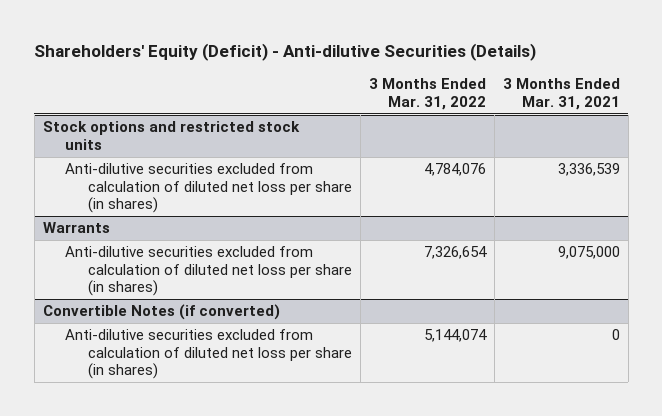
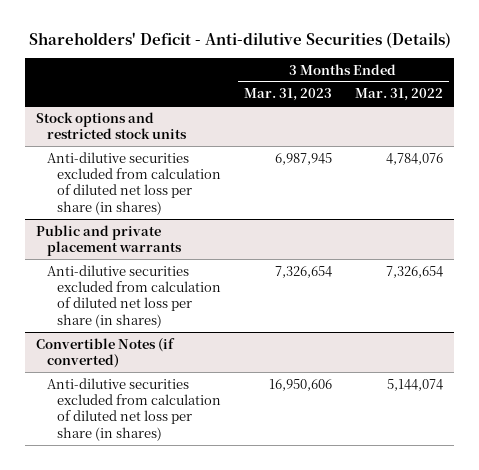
[34,43,537,62] Shareholders' Equity (Deficit) - Anti-dilutive Securities (Details) -> [28,32,451,49] Shareholders' Deficit - Anti-dilutive Securities (Details)
[502,78,620,110] 3 Months Ended Mar. 31, 2021 -> none
none -> [243,88,332,102] Mar. 31, 2023
[42,222,110,234] Warrants -> [36,224,182,257] Public and private placement warrants

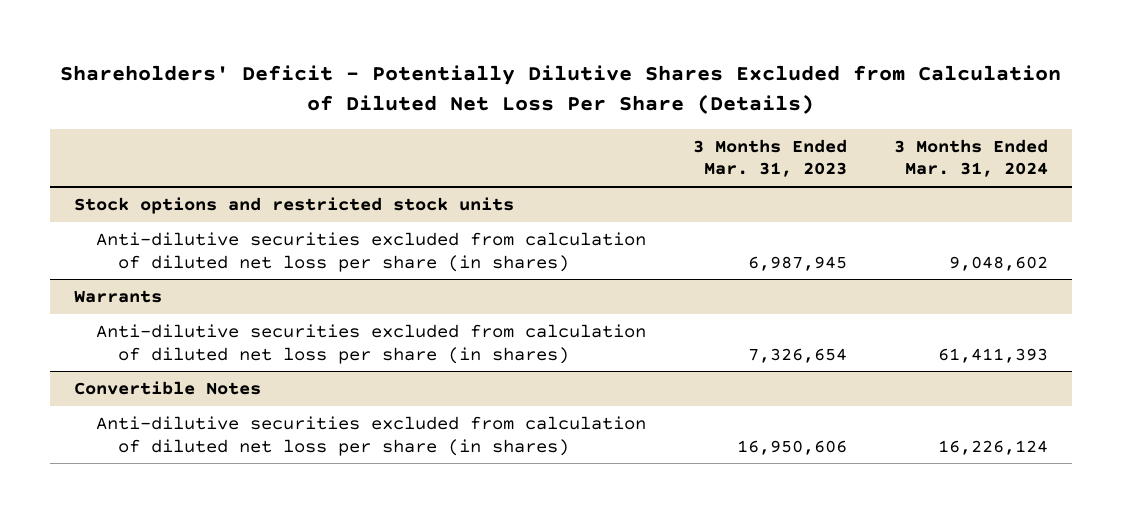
[28,32,451,49] Shareholders' Deficit - Anti-dilutive Securities (Details) -> [59,64,1061,114] Shareholders' Deficit - Potentially Dilutive Shares Excluded from Calculation of Diluted Net Loss Per Share (Details)
[354,88,443,102] Mar. 31, 2022 -> none
none -> [894,138,1049,178] 3 Months Ended Mar. 31, 2024
[36,224,182,257] Public and private placement warrants -> [73,290,162,304] Warrants
[36,337,176,369] Convertible Notes (if converted) -> [73,381,261,396] Convertible Notes

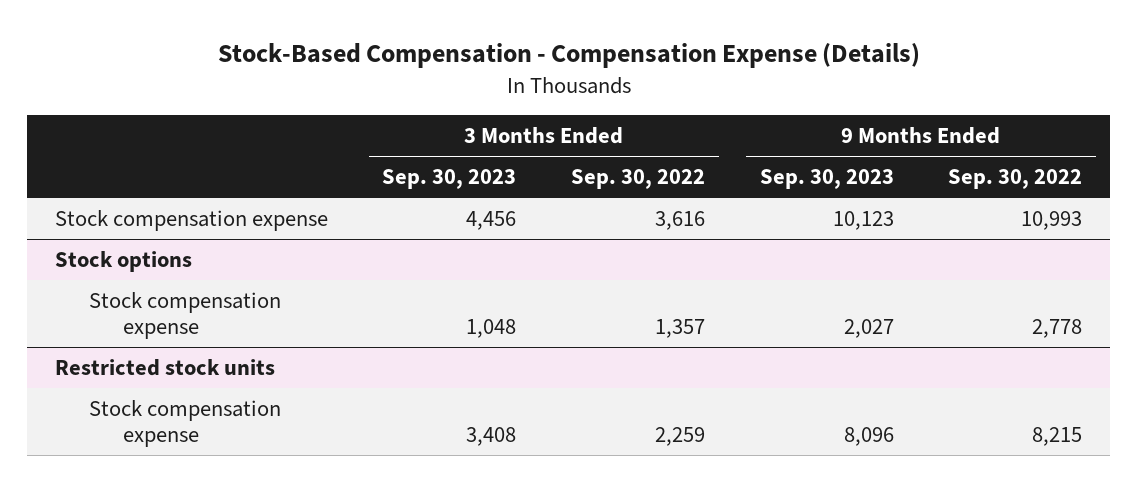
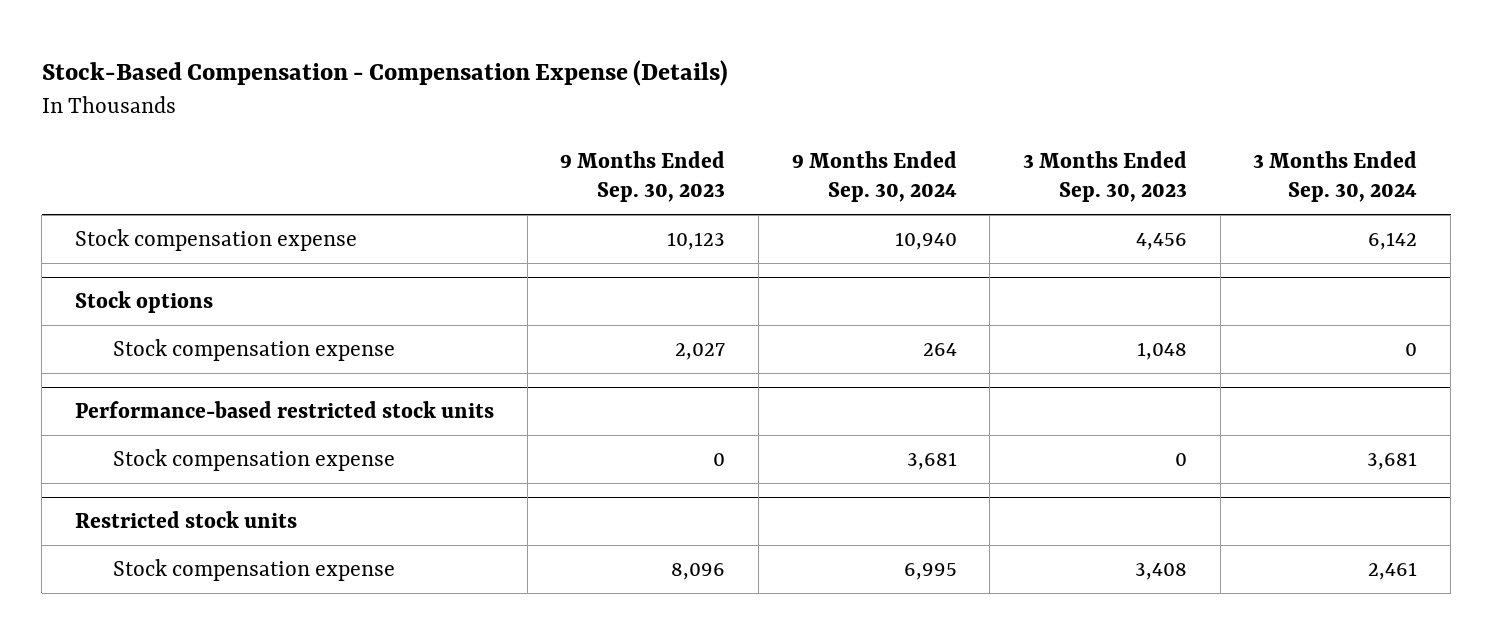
[571,169,706,190] Sep. 30, 2022 -> none
[948,169,1083,190] Sep. 30, 2022 -> none
none -> [791,151,957,203] 9 Months Ended Sep. 30, 2024
none -> [1253,151,1418,203] 3 Months Ended Sep. 30, 2024
none -> [74,401,494,419] Performance-based restricted stock units
none -> [112,448,395,471] Stock compensation expense

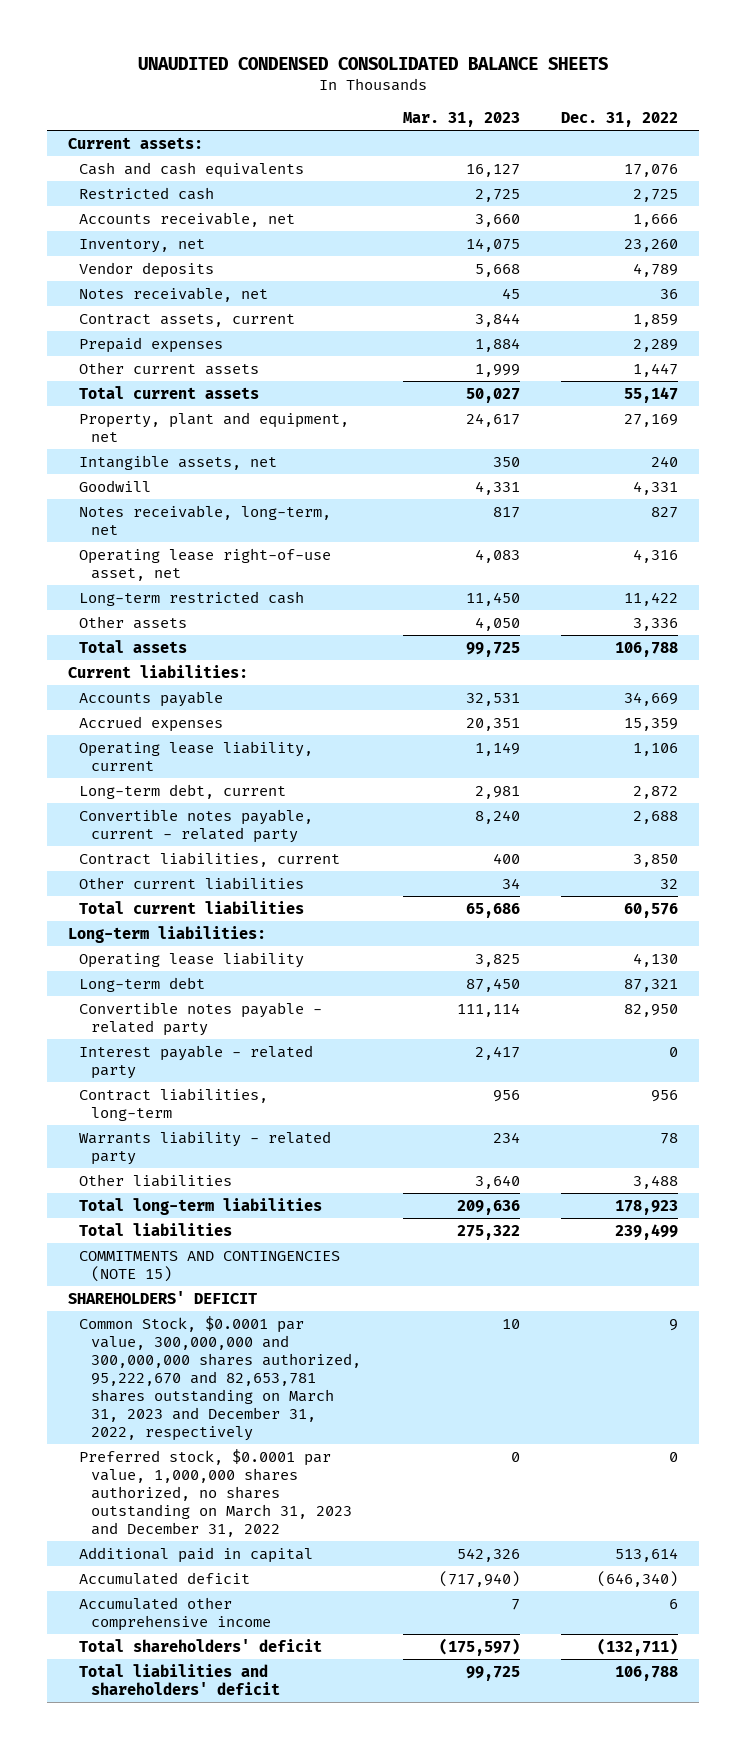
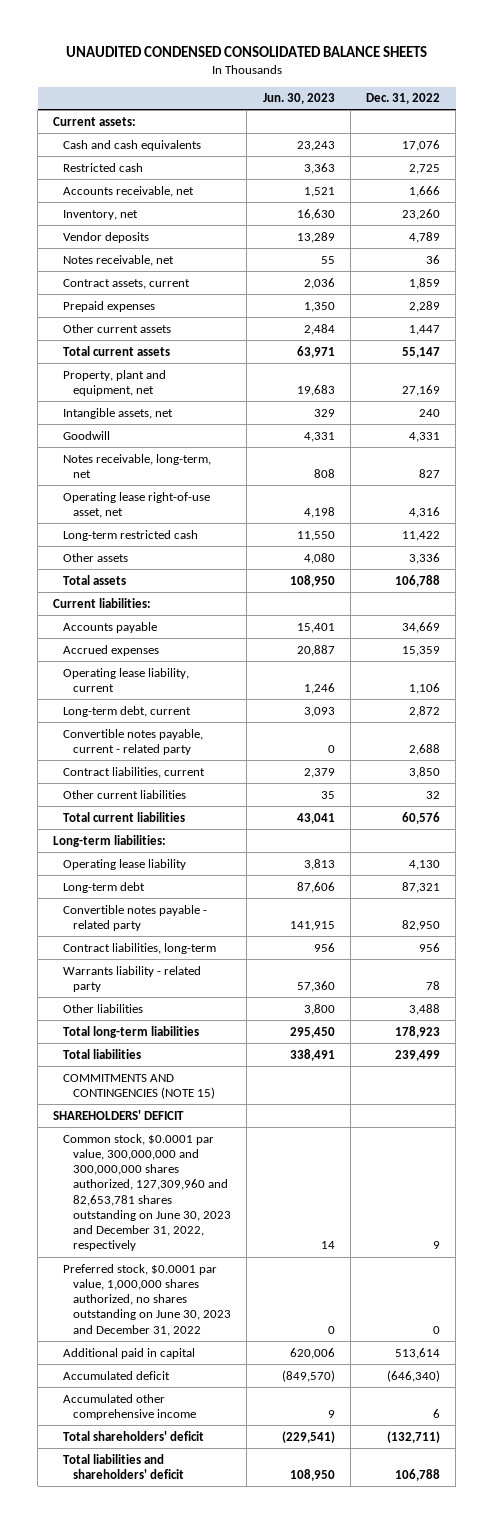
[402,111,520,127] Mar. 31, 2023 -> none
none -> [262,93,335,105] Jun. 30, 2023
[79,1044,314,1079] Interest payable - related party -> none
[79,1315,361,1441] Common Stock, $0.0001 par value, 300,000,000 and 300,000,000 shares authorized, 95,222,670 and 82,653,781 shares outstanding on March 31, 2023 and December 31, 2022, respectively -> [63,1133,232,1252] Common stock, $0.0001 par value, 300,000,000 and 300,000,000 shares authorized, 127,309,960 and 82,653,781 shares outstanding on June 30, 2023 and December 31, 2022, respectively
[79,1448,352,1537] Preferred stock, $0.0001 par value, 1,000,000 shares authorized, no shares outstanding on March 31, 2023 and December 31, 2022 -> [63,1263,232,1336] Preferred stock, $0.0001 par value, 1,000,000 shares authorized, no shares outstanding on June 30, 2023 and December 31, 2022

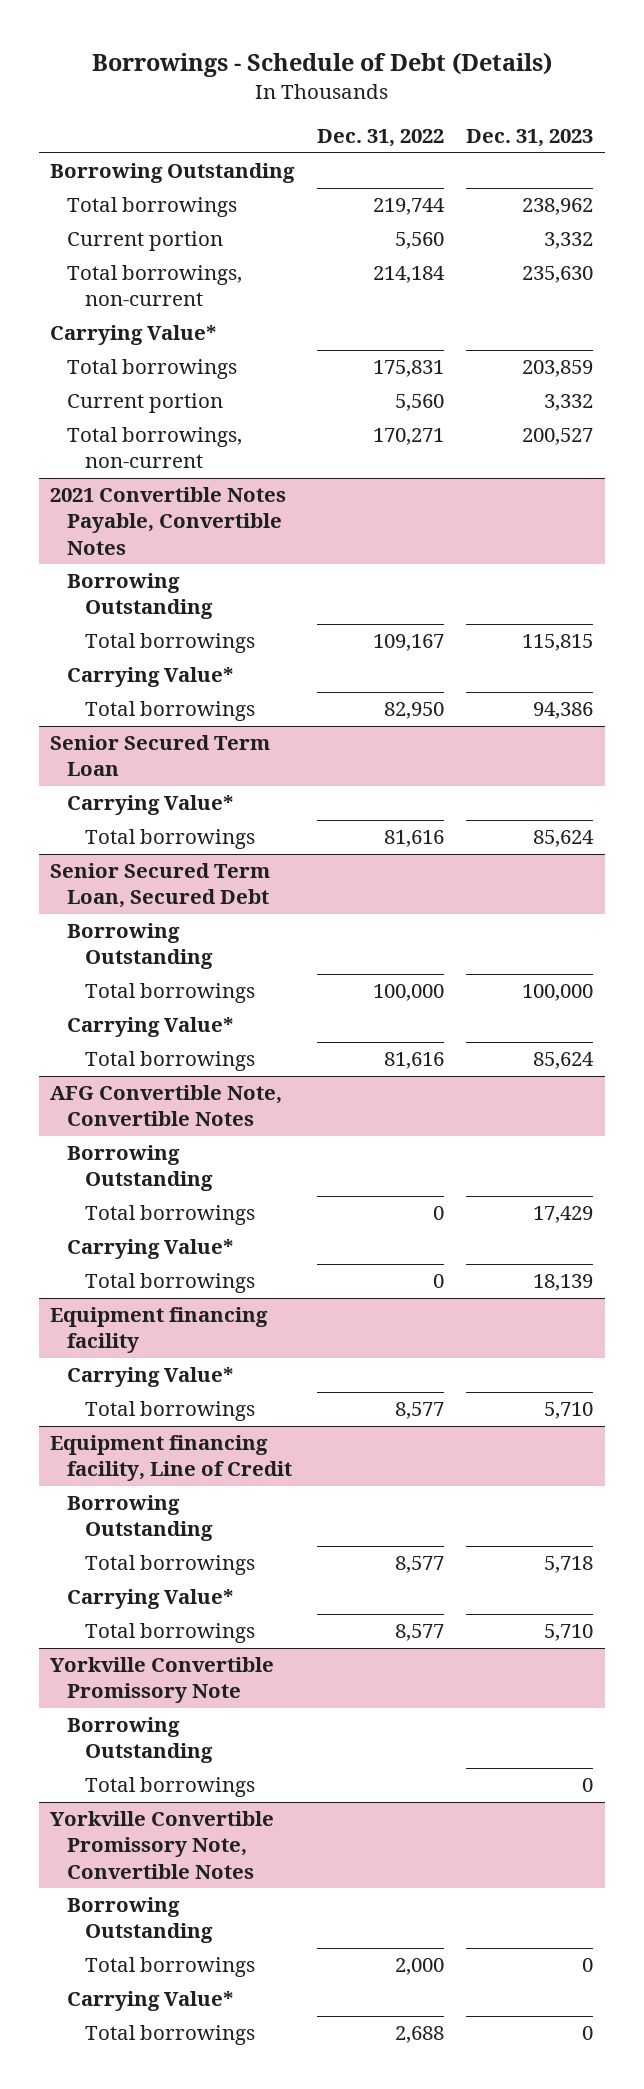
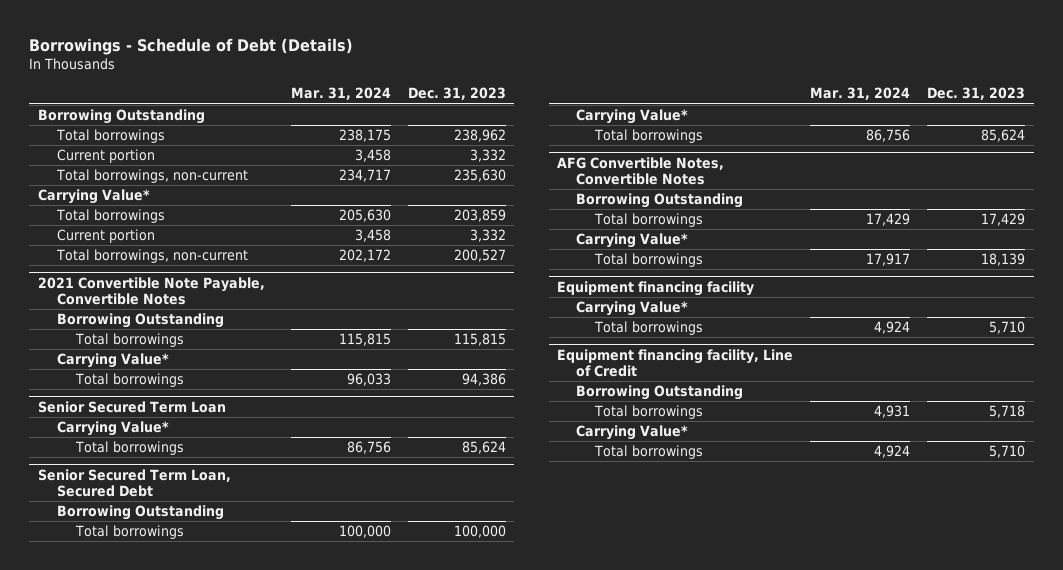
[316,129,444,148] Dec. 31, 2022 -> none
none -> [290,87,391,101] Mar. 31, 2024
[50,487,287,555] 2021 Convertible Notes Payable, Convertible Notes -> [37,277,265,306] 2021 Convertible Note Payable, Convertible Notes
[50,1085,283,1127] AFG Convertible Note, Convertible Notes -> [557,157,725,186] AFG Convertible Notes, Convertible Notes
[50,1657,275,1704] Yorkville Convertible Promissory Note -> none
[67,1717,213,1764] Borrowing Outstanding -> none
[84,1777,255,1798] Total borrowings -> none
[50,1811,275,1879] Yorkville Convertible Promissory Note, Convertible Notes -> none
[67,1897,213,1944] Borrowing Outstanding -> none
[84,1957,255,1978] Total borrowings -> none
[67,1991,234,2012] Carrying Value* -> none
[84,2025,255,2046] Total borrowings -> none

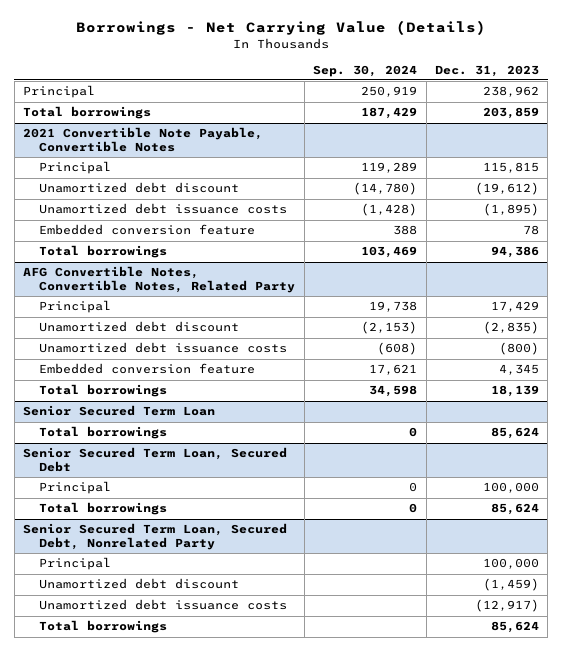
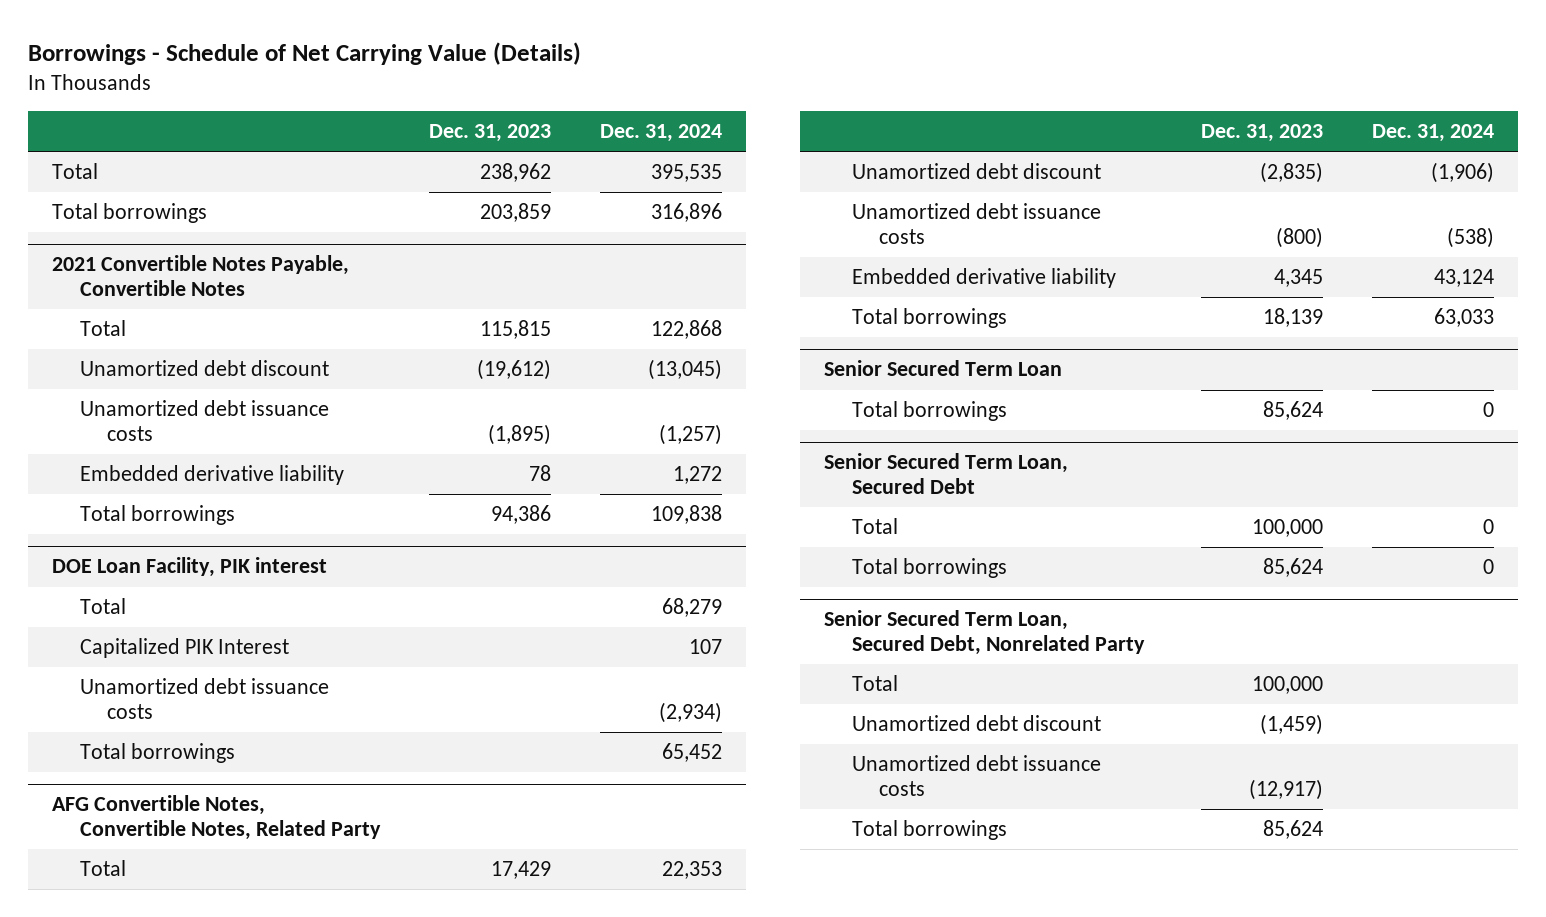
[75,20,486,36] Borrowings - Net Carrying Value (Details) -> [27,41,581,65] Borrowings - Schedule of Net Carrying Value (Details)
[313,64,418,77] Sep. 30, 2024 -> none
none -> [599,124,722,143] Dec. 31, 2024
[22,85,95,99] Principal -> [52,163,99,180] Total
[22,127,263,152] 2021 Convertible Note Payable, Convertible Notes -> [52,255,350,297] 2021 Convertible Notes Payable, Convertible Notes
[39,161,112,175] Principal -> [79,320,126,337] Total
[39,224,256,236] Embedded conversion feature -> [79,465,344,486] Embedded derivative liability
none -> [52,557,328,578] DOE Loan Facility, PIK interest
none -> [79,598,126,615] Total
none -> [79,638,289,659] Capitalized PIK Interest
none -> [79,678,329,719] Unamortized debt issuance costs
none -> [79,743,235,764] Total borrowings
[39,300,112,314] Principal -> [79,860,126,877] Total
[39,363,256,375] Embedded conversion feature -> [851,268,1116,289] Embedded derivative liability
[39,481,112,495] Principal -> [851,518,898,535] Total
[39,557,112,571] Principal -> [851,675,898,692] Total

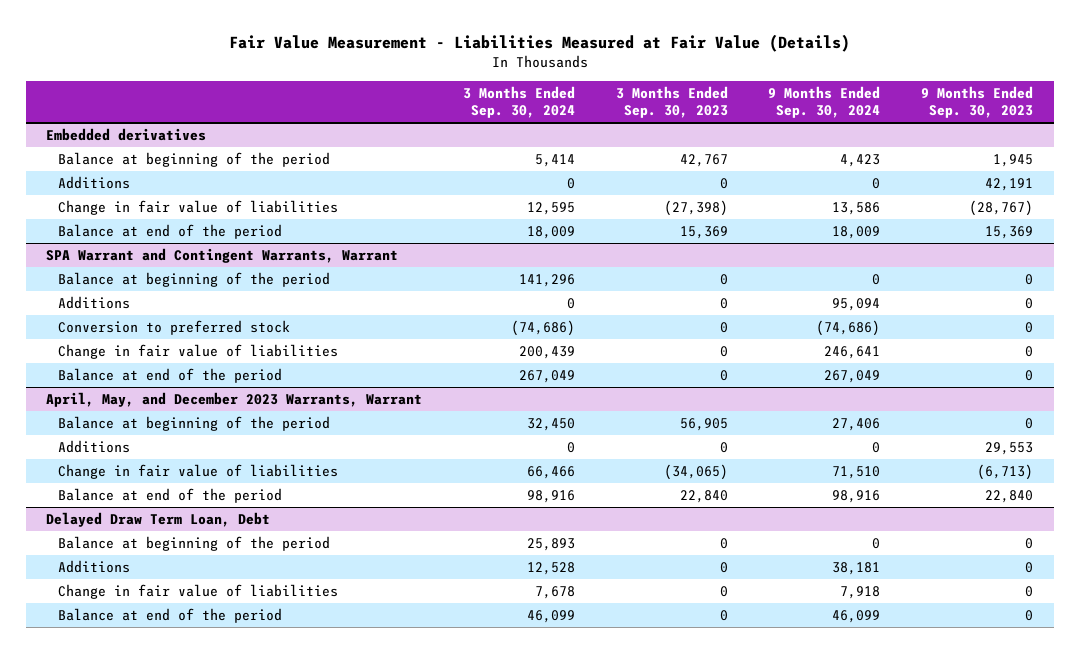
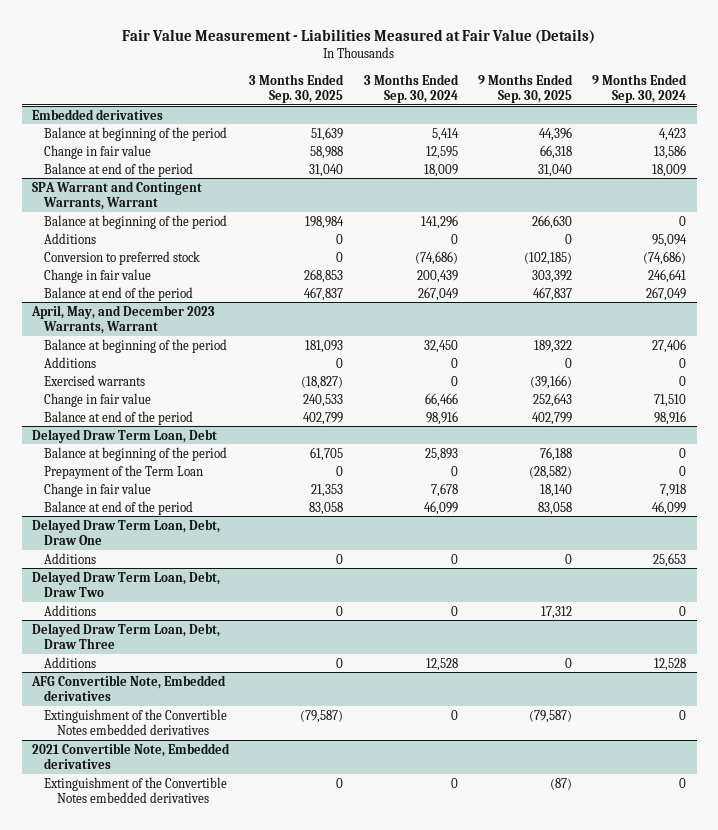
[615,85,728,119] 3 Months Ended Sep. 30, 2023 -> none
[921,85,1034,119] 9 Months Ended Sep. 30, 2023 -> none
none -> [249,73,345,103] 3 Months Ended Sep. 30, 2025
none -> [478,73,574,103] 9 Months Ended Sep. 30, 2025
[57,176,130,190] Additions -> none
[57,200,338,216] Change in fair value of liabilities -> [44,144,152,159] Change in fair value
[57,344,338,360] Change in fair value of liabilities -> [44,268,152,283] Change in fair value
none -> [44,374,146,386] Exercised warrants
[57,464,338,480] Change in fair value of liabilities -> [44,392,152,407] Change in fair value
[57,560,130,574] Additions -> none
none -> [44,464,204,479] Prepayment of the Term Loan
[57,584,338,600] Change in fair value of liabilities -> [44,482,152,497] Change in fair value
none -> [31,518,220,545] Delayed Draw Term Loan, Debt, Draw One
none -> [44,552,97,564] Additions
none -> [31,570,220,597] Delayed Draw Term Loan, Debt, Draw Two
none -> [44,604,97,616] Additions
none -> [31,622,220,649] Delayed Draw Term Loan, Debt, Draw Three
none -> [44,656,97,668] Additions
none -> [30,674,226,701] AFG Convertible Note, Embedded derivatives
none -> [44,708,228,735] Extinguishment of the Convertible Notes embedded derivatives
none -> [31,742,230,769] 2021 Convertible Note, Embedded derivatives
none -> [44,776,228,803] Extinguishment of the Convertible Notes embedded derivatives

